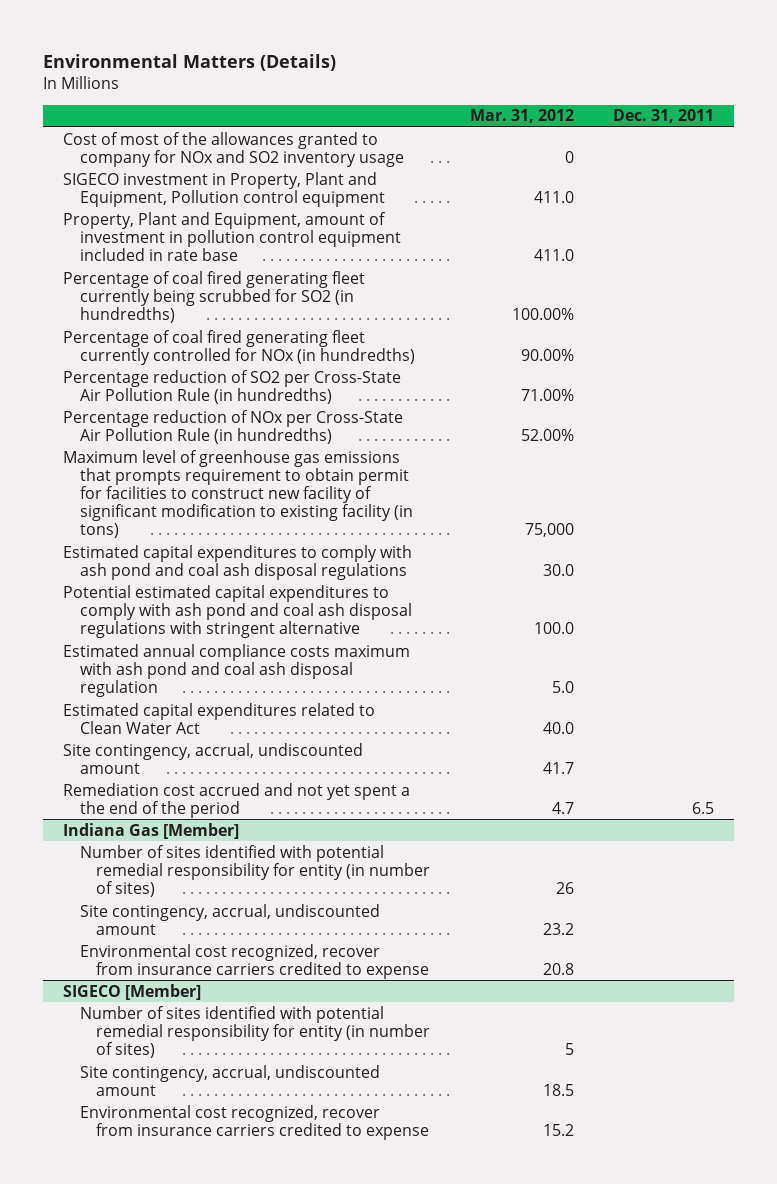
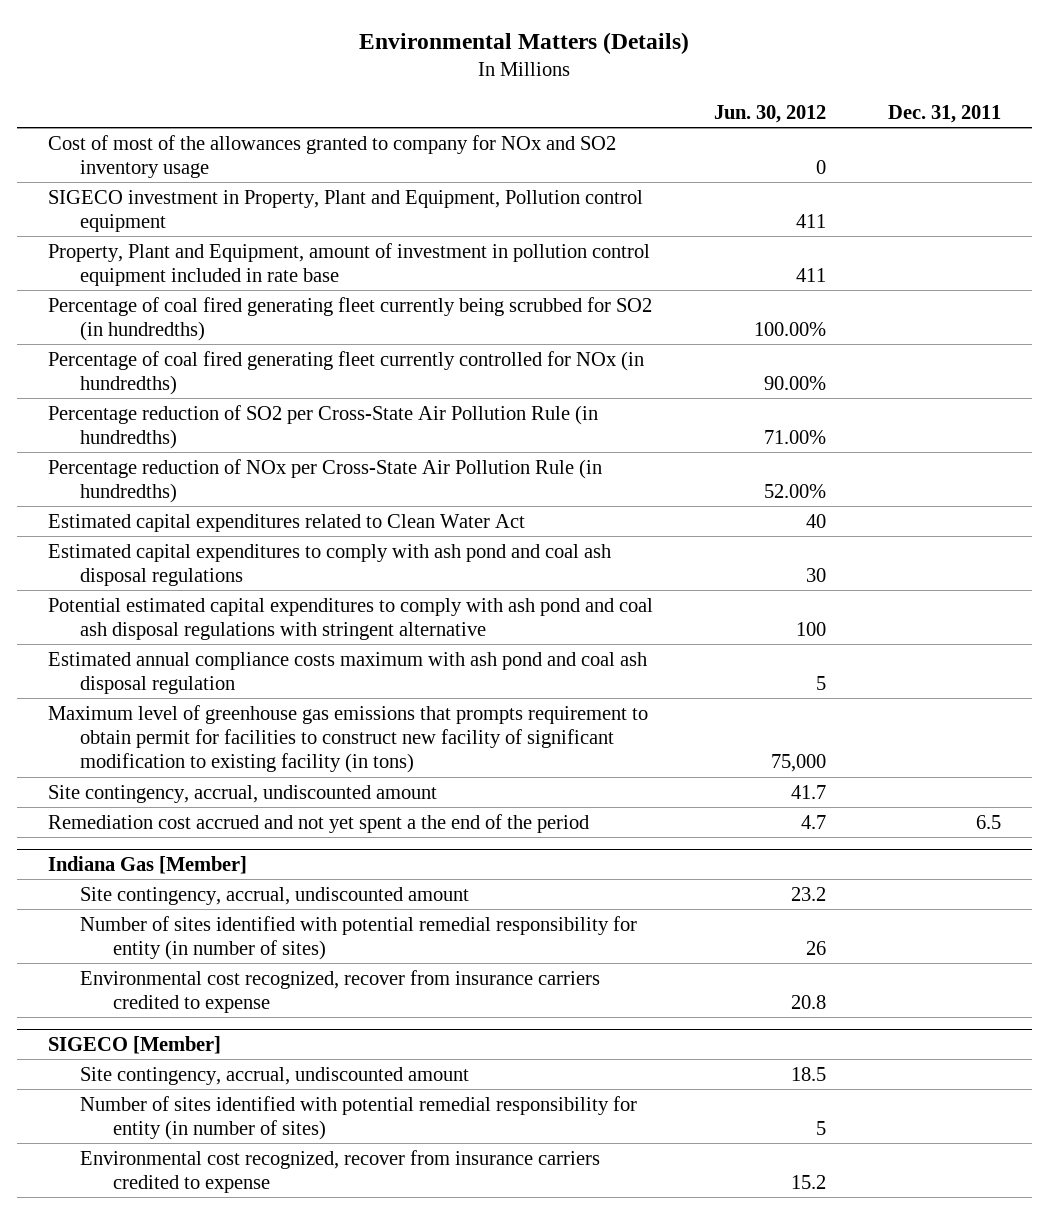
[469,109,574,124] Mar. 31, 2012 -> none
none -> [714,104,827,123] Jun. 30, 2012
[63,702,376,734] Estimated capital expenditures related to Clean Water Act -> [47,513,525,532] Estimated capital expenditures related to Clean Water Act
[63,449,413,539] Maximum level of greenhouse gas emissions that prompts requirement to obtain permit for facilities to construct new facility of significant modification to existing facility (in tons) -> [47,704,648,774] Maximum level of greenhouse gas emissions that prompts requirement to obtain permit for facilities to construct new facility of significant modification to existing facility (in tons)
[79,844,430,897] Number of sites identified with potential remedial responsibility for entity (in number of sites) -> [80,915,638,961] Number of sites identified with potential remedial responsibility for entity (in number of sites)
[79,1005,430,1058] Number of sites identified with potential remedial responsibility for entity (in number of sites) -> [80,1095,638,1141] Number of sites identified with potential remedial responsibility for entity (in number of sites)

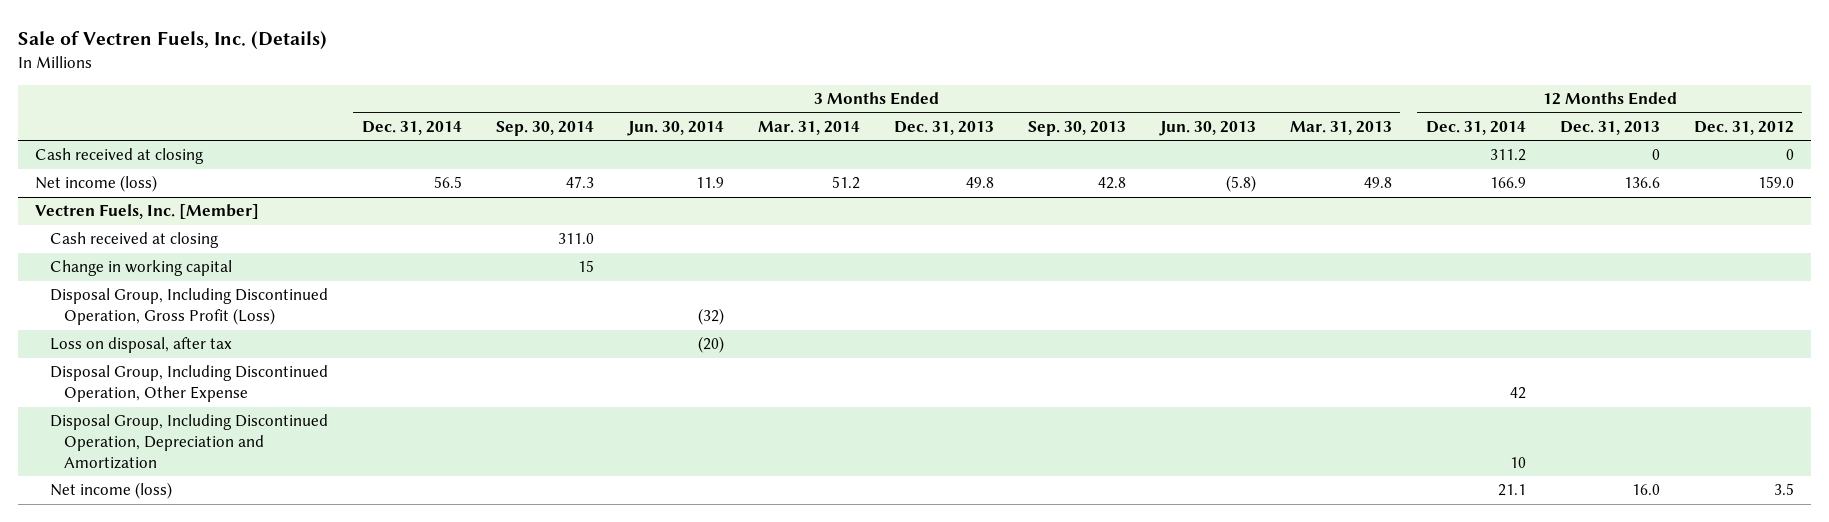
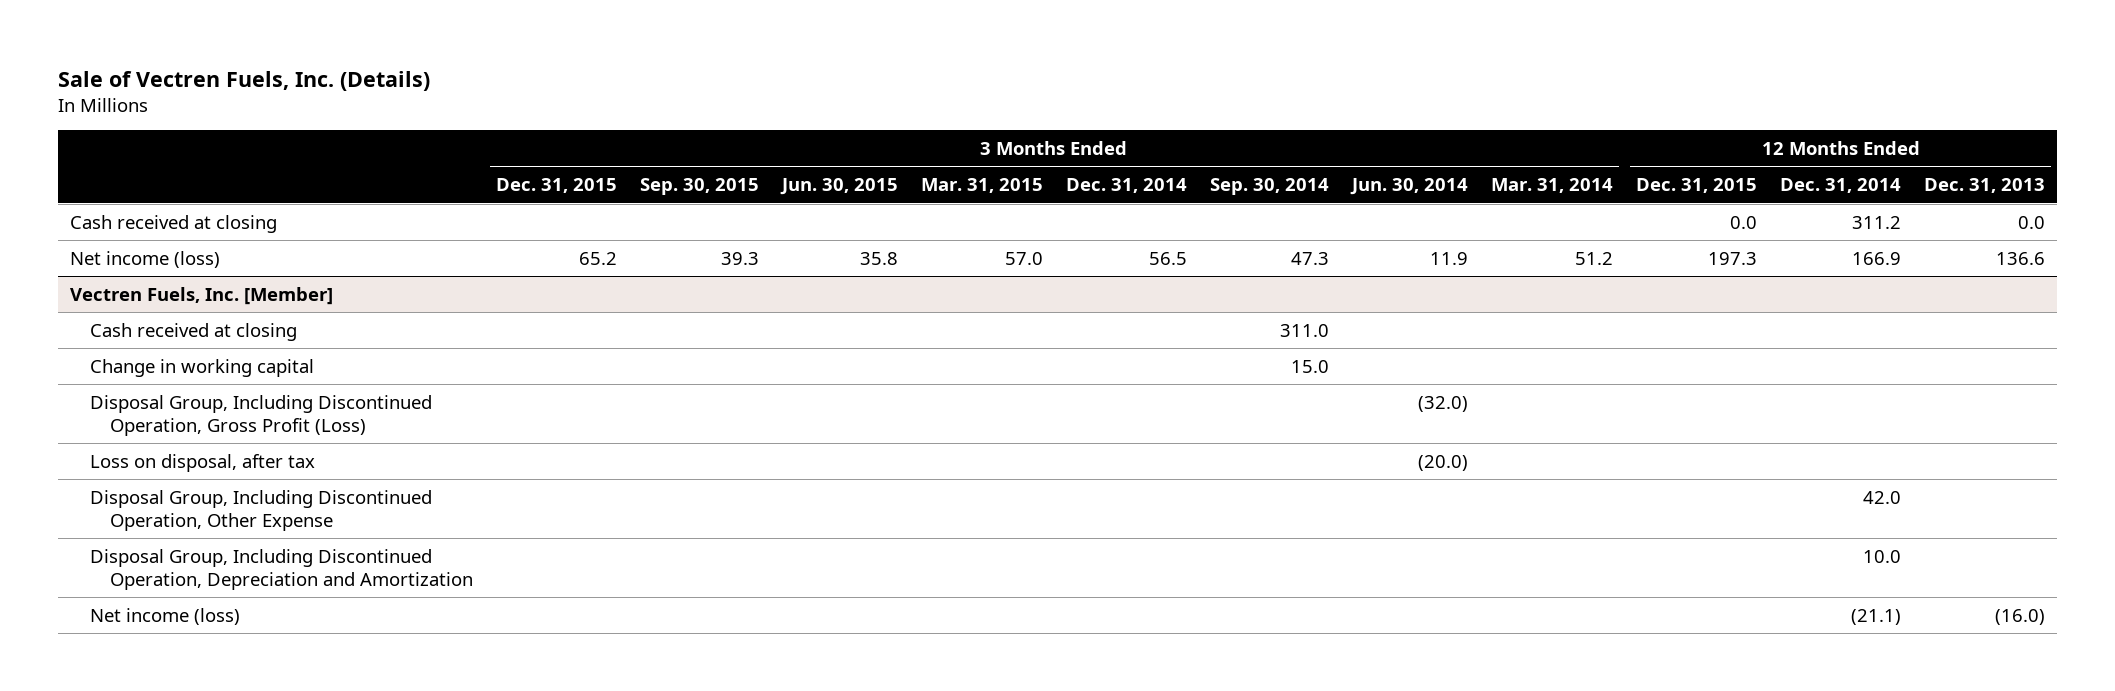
[893,121,994,136] Dec. 31, 2013 -> none
[1027,121,1126,137] Sep. 30, 2013 -> none
[1158,121,1256,137] Jun. 30, 2013 -> none
[1289,121,1392,136] Mar. 31, 2013 -> none
[1693,121,1794,136] Dec. 31, 2012 -> none
none -> [495,178,617,194] Dec. 31, 2015
none -> [639,178,759,196] Sep. 30, 2015
none -> [779,178,898,196] Jun. 30, 2015
none -> [920,178,1043,194] Mar. 31, 2015
none -> [1636,178,1758,194] Dec. 31, 2015
[1651,149,1660,161] 0 -> [2018,215,2046,229] 0.0
[577,260,594,273] 15 -> [1291,359,1330,373] 15.0
[697,308,724,326] (32) -> [1418,395,1469,412] (32.0)
[697,336,724,354] (20) -> [1418,454,1469,471] (20.0)
[1509,387,1526,400] 42 -> [1863,490,1902,504] 42.0
[1509,457,1526,469] 10 -> [1863,549,1902,563] 10.0
[1497,484,1526,497] 21.1 -> [1851,608,1902,625] (21.1)
[1631,484,1660,496] 16.0 -> [1995,608,2046,625] (16.0)

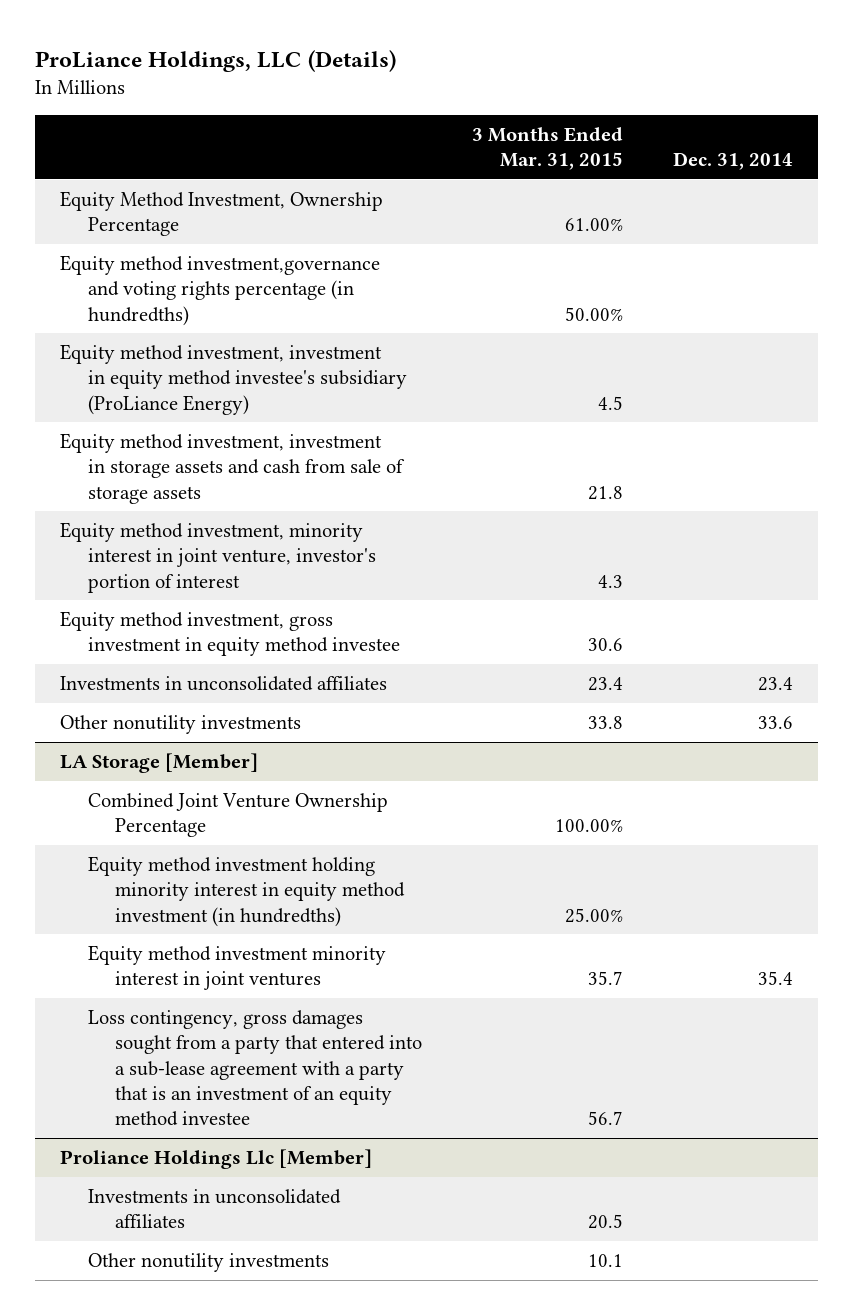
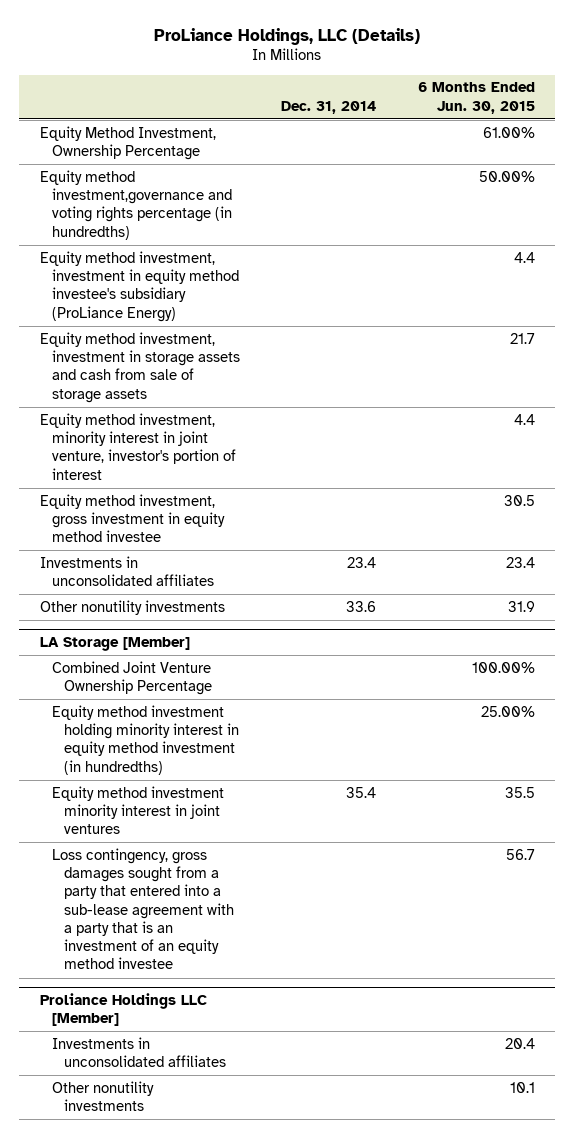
[472,126,624,171] 3 Months Ended Mar. 31, 2015 -> none
none -> [417,82,535,114] 6 Months Ended Jun. 30, 2015
[59,1148,372,1169] Proliance Holdings Llc [Member] -> [39,992,207,1027] Proliance Holdings LLC [Member]

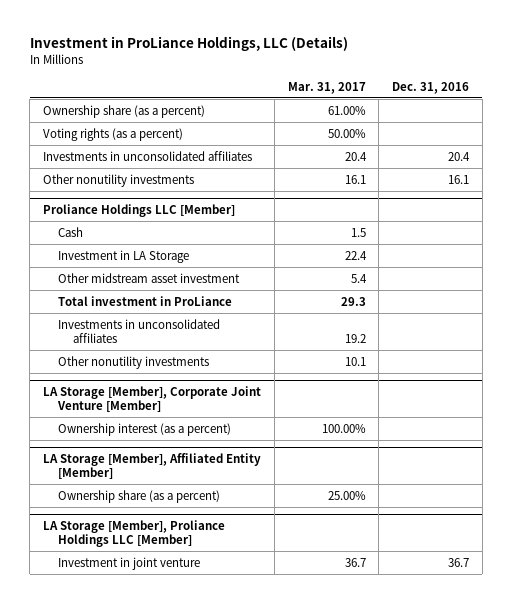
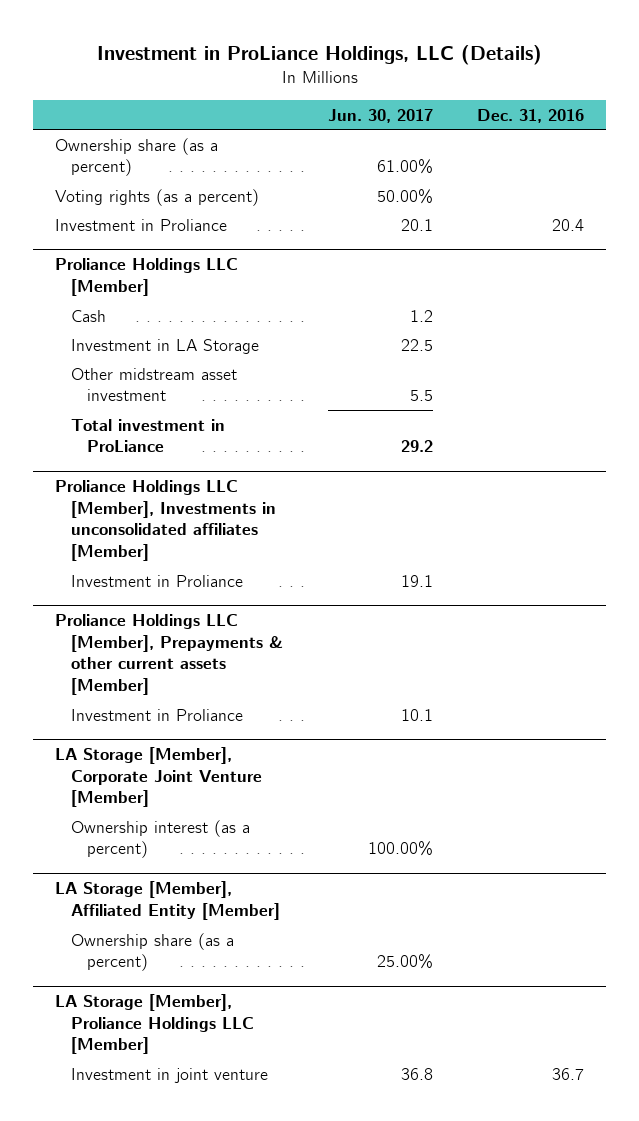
[287,81,366,94] Mar. 31, 2017 -> none
none -> [327,108,433,123] Jun. 30, 2017
[43,173,195,187] Other nonutility investments -> none
[43,150,253,161] Investments in unconsolidated affiliates -> [55,218,228,231] Investment in Proliance
[58,318,221,343] Investments in unconsolidated affiliates -> none
[58,355,210,369] Other nonutility investments -> none
none -> [55,480,277,561] Proliance Holdings LLC [Member], Investments in unconsolidated affiliates [Member]
none -> [71,574,244,587] Investment in Proliance
none -> [55,614,284,695] Proliance Holdings LLC [Member], Prepayments & other current assets [Member]
none -> [71,708,244,721] Investment in Proliance

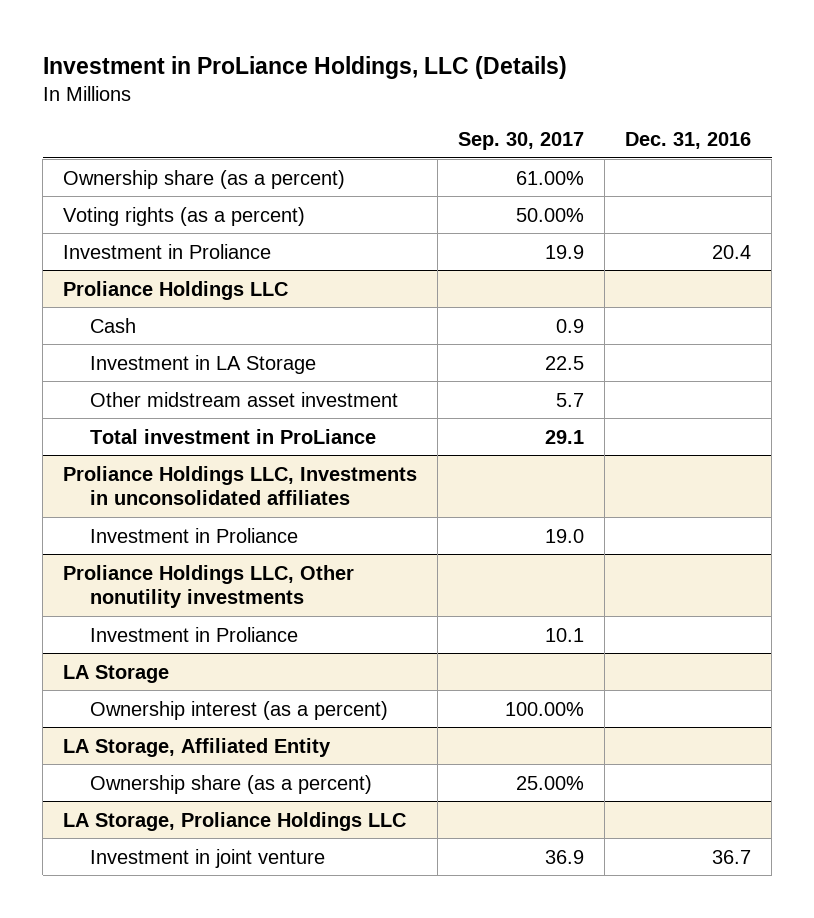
[327,108,433,123] Jun. 30, 2017 -> none
none -> [458,131,585,150] Sep. 30, 2017
[55,258,239,296] Proliance Holdings LLC [Member] -> [63,280,289,300] Proliance Holdings LLC
[55,480,277,561] Proliance Holdings LLC [Member], Investments in unconsolidated affiliates [Member] -> [63,465,418,506] Proliance Holdings LLC, Investments in unconsolidated affiliates
[55,614,284,695] Proliance Holdings LLC [Member], Prepayments & other current assets [Member] -> none
[71,708,244,721] Investment in Proliance -> none
none -> [63,564,355,609] Proliance Holdings LLC, Other nonutility investments
none -> [89,626,298,642] Investment in Proliance
[55,747,263,808] LA Storage [Member], Corporate Joint Venture [Member] -> [63,664,170,683] LA Storage
[55,881,281,920] LA Storage [Member], Affiliated Entity [Member] -> [63,737,332,757] LA Storage, Affiliated Entity
[55,994,255,1055] LA Storage [Member], Proliance Holdings LLC [Member] -> [63,811,407,831] LA Storage, Proliance Holdings LLC

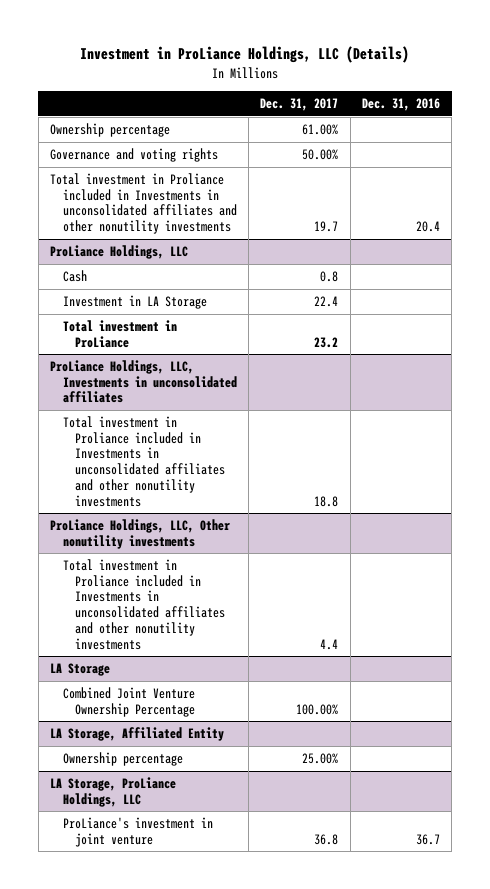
[458,131,585,150] Sep. 30, 2017 -> none
none -> [260,98,339,112] Dec. 31, 2017
[63,169,346,189] Ownership share (as a percent) -> [50,123,171,138] Ownership percentage
[63,206,306,226] Voting rights (as a percent) -> [50,148,219,163] Governance and voting rights
[63,243,272,259] Investment in Proliance -> [50,173,237,235] Total investment in Proliance included in Investments in unconsolidated affiliates and other nonutility investments
[63,280,289,300] Proliance Holdings LLC -> [50,245,189,260] ProLiance Holdings, LLC
[89,391,398,407] Other midstream asset investment -> none
[63,465,418,506] Proliance Holdings LLC, Investments in unconsolidated affiliates -> [50,360,237,404] ProLiance Holdings, LLC, Investments in unconsolidated affiliates
[89,527,298,543] Investment in Proliance -> [62,416,225,507] Total investment in Proliance included in Investments in unconsolidated affiliates and other nonutility investments
[63,564,355,609] Proliance Holdings LLC, Other nonutility investments -> [50,519,231,549] ProLiance Holdings, LLC, Other nonutility investments
[89,626,298,642] Investment in Proliance -> [62,559,225,650] Total investment in Proliance included in Investments in unconsolidated affiliates and other nonutility investments
[89,700,388,720] Ownership interest (as a percent) -> [62,687,195,717] Combined Joint Venture Ownership Percentage
[89,774,372,794] Ownership share (as a percent) -> [62,752,183,767] Ownership percentage
[63,811,407,831] LA Storage, Proliance Holdings LLC -> [50,777,177,807] LA Storage, ProLiance Holdings, LLC
[89,848,325,868] Investment in joint venture -> [62,817,213,847] ProLiance's investment in joint venture

